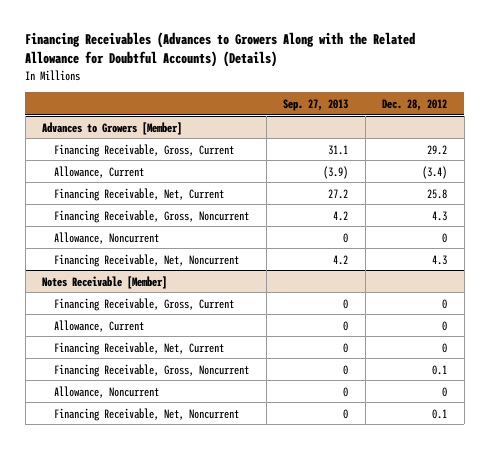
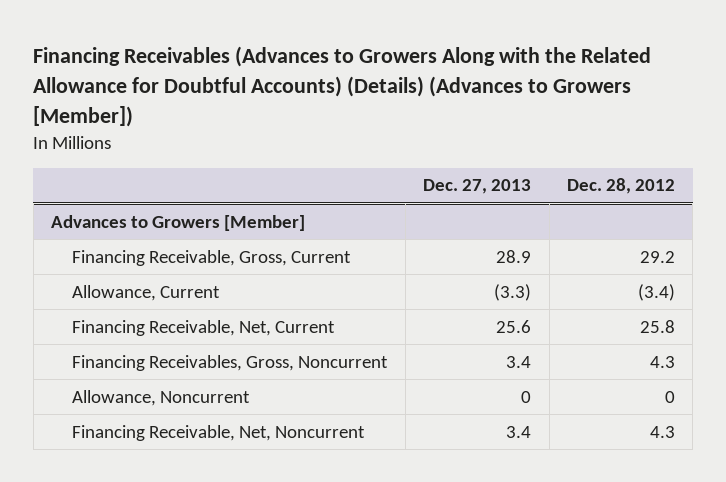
[25,32,416,68] Financing Receivables (Advances to Growers Along with the Related Allowance for Doubtful Accounts) (Details) -> [33,46,652,127] Financing Receivables (Advances to Growers Along with the Related Allowance for Doubtful Accounts) (Details) (Advances to Growers [Member])
[283,98,349,111] Sep. 27, 2013 -> none
none -> [423,179,532,195] Dec. 27, 2013
[54,209,250,223] Financing Receivable, Gross, Noncurrent -> [72,354,389,371] Financing Receivables, Gross, Noncurrent
[42,275,168,289] Notes Receivable [Member] -> none
[54,297,235,311] Financing Receivable, Gross, Current -> none
[54,319,145,332] Allowance, Current -> none
[54,341,225,355] Financing Receivable, Net, Current -> none
[54,363,250,377] Financing Receivable, Gross, Noncurrent -> none
[54,385,160,398] Allowance, Noncurrent -> none
[54,407,240,421] Financing Receivable, Net, Noncurrent -> none

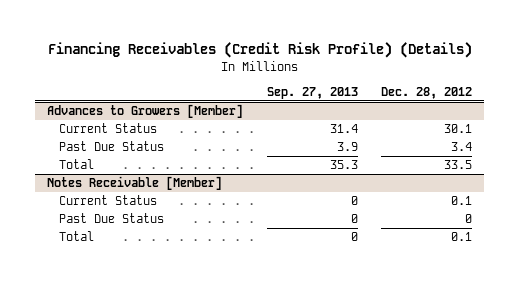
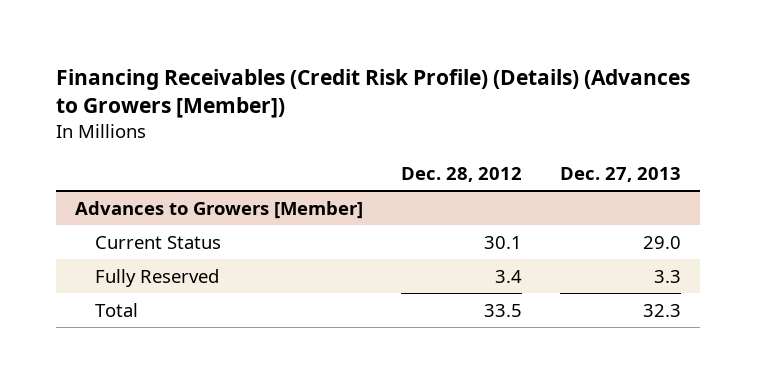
[47,42,472,59] Financing Receivables (Credit Risk Profile) (Details) -> [56,68,691,119] Financing Receivables (Credit Risk Profile) (Details) (Advances to Growers [Member])
[266,87,358,100] Sep. 27, 2013 -> none
none -> [560,166,682,182] Dec. 27, 2013
[58,141,164,152] Past Due Status -> [94,268,219,287] Fully Reserved
[47,176,223,191] Notes Receivable [Member] -> none
[58,195,157,206] Current Status -> none
[58,213,164,224] Past Due Status -> none
[58,231,94,242] Total -> none

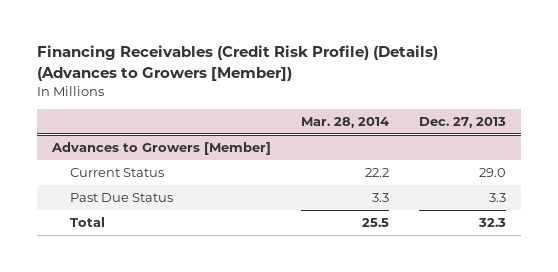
[401,166,523,182] Dec. 28, 2012 -> none
none -> [300,116,389,128] Mar. 28, 2014
[94,268,219,287] Fully Reserved -> [70,193,174,203] Past Due Status

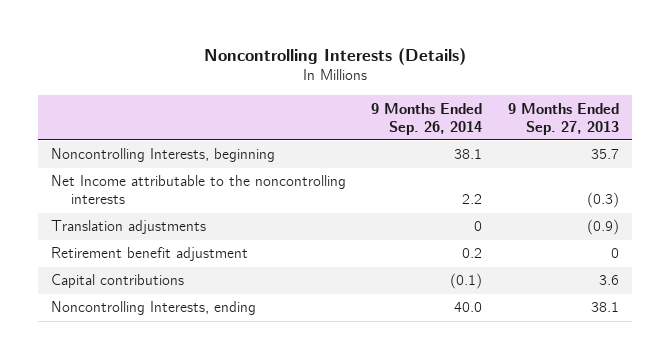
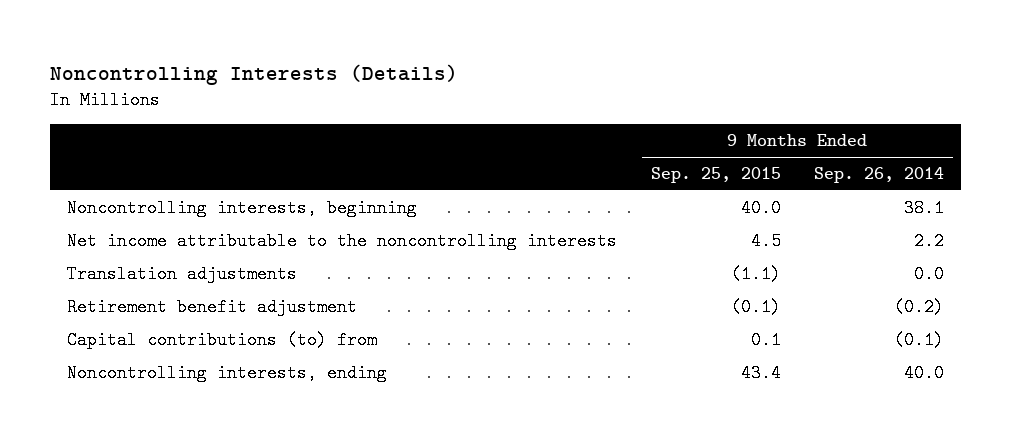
[508,102,620,135] 9 Months Ended Sep. 27, 2013 -> none
none -> [650,167,781,184] Sep. 25, 2015
[50,148,275,163] Noncontrolling Interests, beginning -> [67,199,418,218] Noncontrolling interests, beginning
[50,175,346,205] Net Income attributable to the noncontrolling interests -> [67,232,618,251] Net income attributable to the noncontrolling interests
[474,221,483,232] 0 -> [914,265,945,284] 0.0
[462,248,483,259] 0.2 -> [894,298,945,317] (0.2)
[50,274,184,289] Capital contributions -> [67,331,378,350] Capital contributions (to) from
[50,301,256,316] Noncontrolling Interests, ending -> [67,364,388,383] Noncontrolling interests, ending

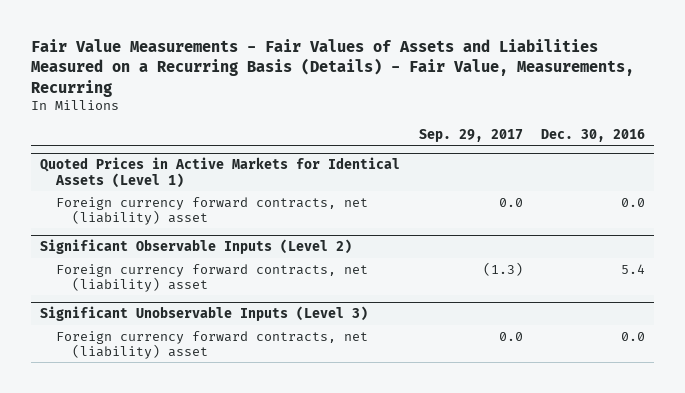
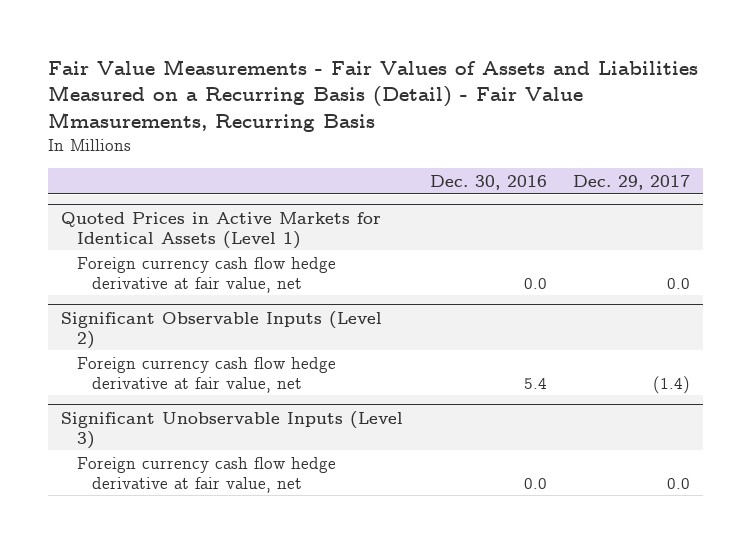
[31,38,635,97] Fair Value Measurements - Fair Values of Assets and Liabilities Measured on a Recurring Basis (Details) - Fair Value, Measurements, Recurring -> [48,58,699,133] Fair Value Measurements - Fair Values of Assets and Liabilities Measured on a Recurring Basis (Detail) - Fair Value Mmasurements, Recurring Basis
[418,128,523,142] Sep. 29, 2017 -> none
none -> [573,175,691,191] Dec. 29, 2017
[56,196,369,225] Foreign currency forward contracts, net (liability) asset -> [76,256,336,293] Foreign currency cash flow hedge derivative at fair value, net
[56,263,369,292] Foreign currency forward contracts, net (liability) asset -> [76,356,336,393] Foreign currency cash flow hedge derivative at fair value, net
[56,330,369,359] Foreign currency forward contracts, net (liability) asset -> [76,456,336,493] Foreign currency cash flow hedge derivative at fair value, net

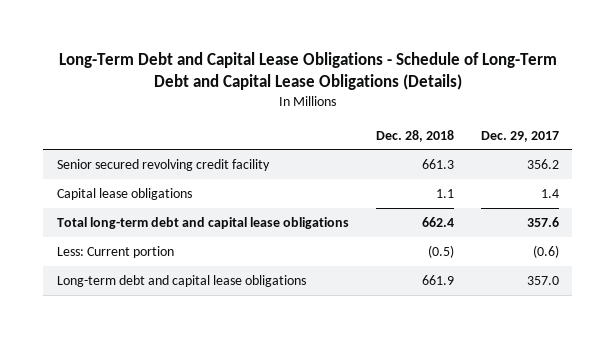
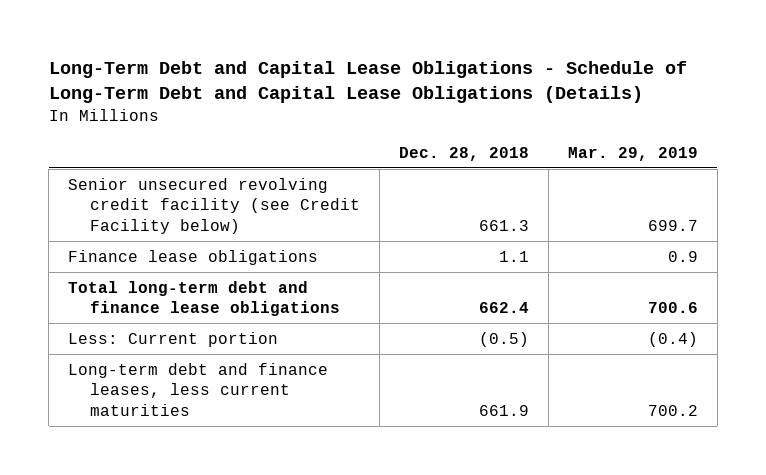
[480,130,559,142] Dec. 29, 2017 -> none
none -> [567,146,698,161] Mar. 29, 2019
[56,158,270,171] Senior secured revolving credit facility -> [68,177,360,235] Senior unsecured revolving credit facility (see Credit Facility below)
[56,187,192,200] Capital lease obligations -> [68,249,319,265] Finance lease obligations
[56,216,349,229] Total long-term debt and capital lease obligations -> [68,280,340,317] Total long-term debt and finance lease obligations
[56,274,306,287] Long-term debt and capital lease obligations -> [68,362,329,417] Long-term debt and finance leases, less current maturities

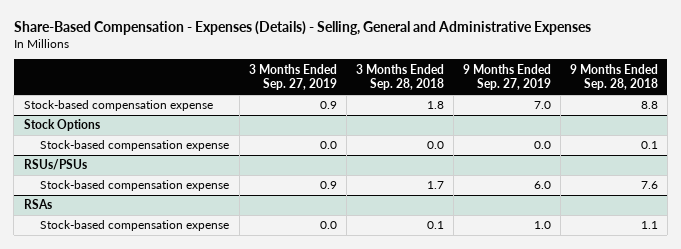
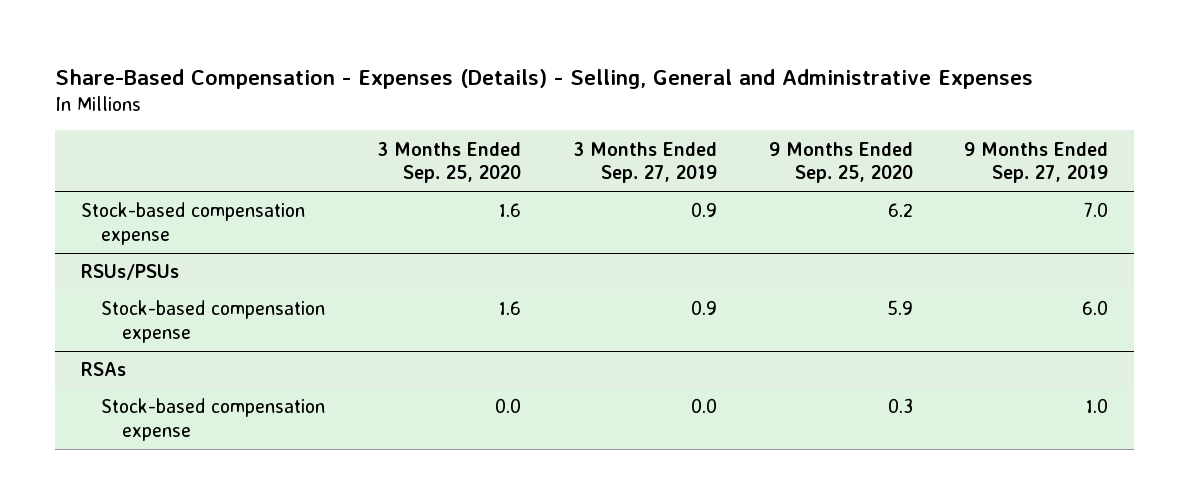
[355,63,444,91] 3 Months Ended Sep. 28, 2018 -> none
[569,63,658,91] 9 Months Ended Sep. 28, 2018 -> none
none -> [377,141,522,184] 3 Months Ended Sep. 25, 2020
none -> [768,141,913,184] 9 Months Ended Sep. 25, 2020
[23,119,100,132] Stock Options -> none
[40,140,230,152] Stock-based compensation expense -> none

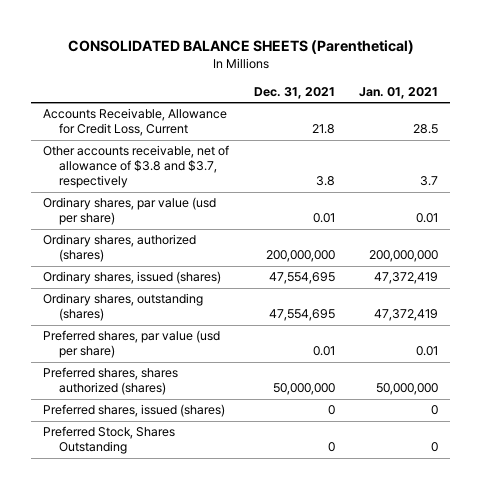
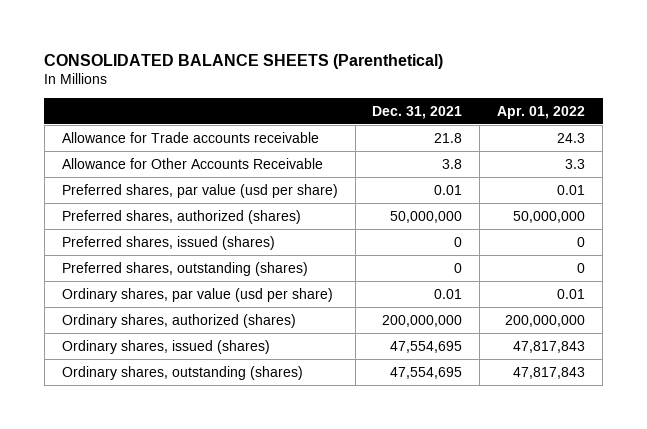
[358,86,438,99] Jan. 01, 2021 -> none
none -> [497,105,586,119] Apr. 01, 2022
[43,145,230,189] Other accounts receivable, net of allowance of $3.8 and $3.7, respectively -> none
[43,108,228,137] Accounts Receivable, Allowance for Credit Loss, Current -> [61,131,319,143] Allowance for Trade accounts receivable
none -> [61,157,323,169] Allowance for Other Accounts Receivable
[43,330,221,359] Preferred shares, par value (usd per share) -> [61,183,338,198] Preferred shares, par value (usd per share)
none -> [61,209,301,224] Preferred shares, authorized (shares)
[43,404,226,418] Preferred shares, issued (shares) -> [61,235,275,250] Preferred shares, issued (shares)
none -> [61,261,308,276] Preferred shares, outstanding (shares)
[43,367,179,396] Preferred shares, shares authorized (shares) -> none
[43,426,176,455] Preferred Stock, Shares Outstanding -> none

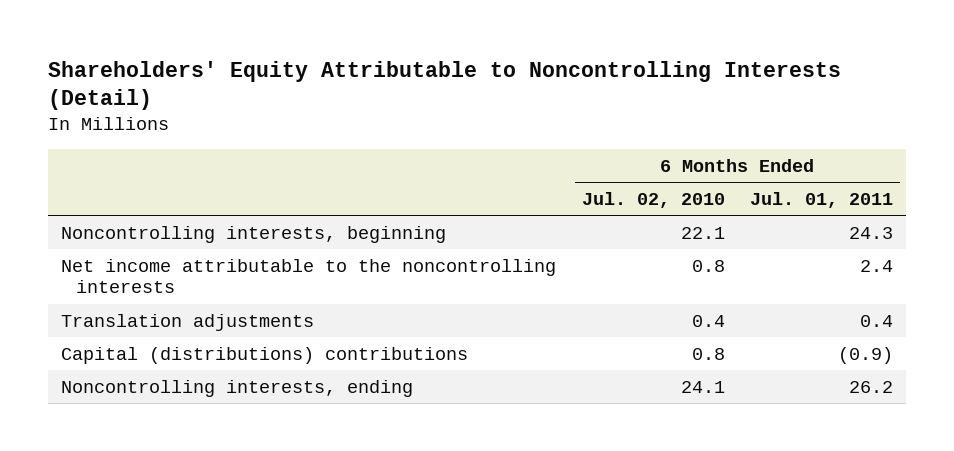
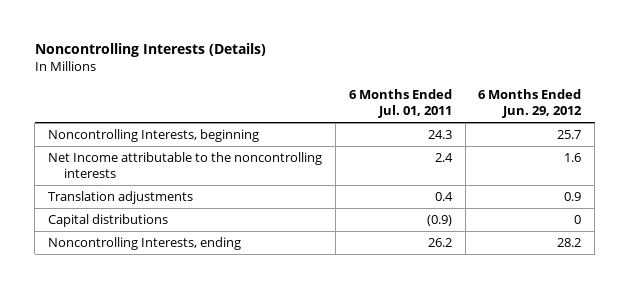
[48,60,842,111] Shareholders' Equity Attributable to Noncontrolling Interests (Detail) -> [34,42,266,57] Noncontrolling Interests (Details)
[581,191,725,208] Jul. 02, 2010 -> none
none -> [478,89,583,118] 6 Months Ended Jun. 29, 2012
[60,225,446,243] Noncontrolling interests, beginning -> [48,129,260,143] Noncontrolling Interests, beginning
[60,258,556,294] Net income attributable to the noncontrolling interests -> [48,152,323,178] Net Income attributable to the noncontrolling interests
[60,346,468,364] Capital (distributions) contributions -> [48,214,169,228] Capital distributions
[60,379,413,397] Noncontrolling interests, ending -> [48,237,242,251] Noncontrolling Interests, ending

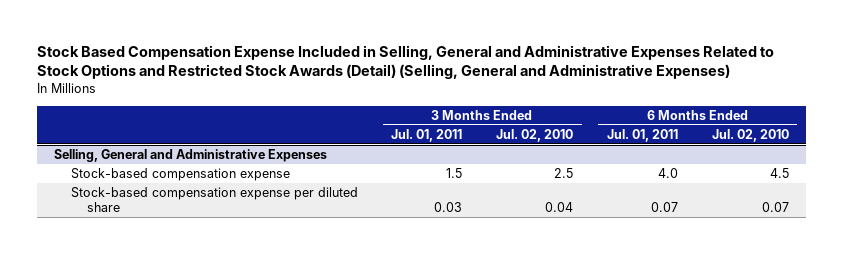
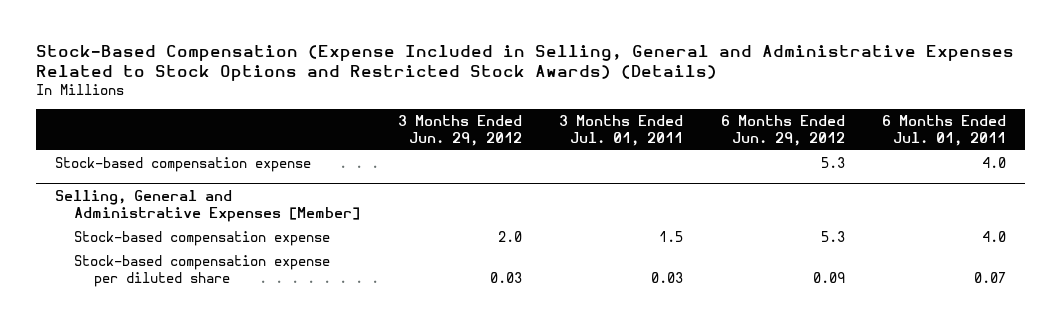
[37,44,775,80] Stock Based Compensation Expense Included in Selling, General and Administrative Expenses Related to Stock Options and Restricted Stock Awards (Detail) (Selling, General and Administrative Expenses) -> [35,44,1014,82] Stock-Based Compensation (Expense Included in Selling, General and Administrative Expenses Related to Stock Options and Restricted Stock Awards) (Details)
[496,128,574,142] Jul. 02, 2010 -> none
[711,128,789,142] Jul. 02, 2010 -> none
none -> [397,114,522,146] 3 Months Ended Jun. 29, 2012
none -> [720,114,845,146] 6 Months Ended Jun. 29, 2012
none -> [54,157,311,173] Stock-based compensation expense
[54,148,328,162] Selling, General and Administrative Expenses -> [54,189,361,222] Selling, General and Administrative Expenses [Member]

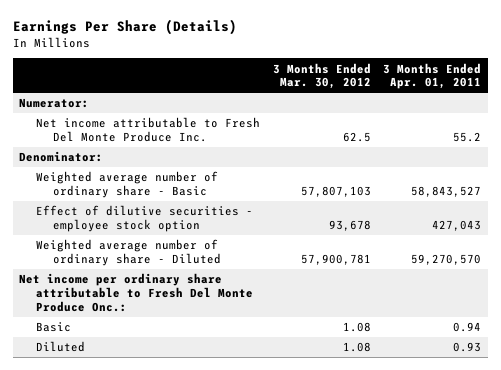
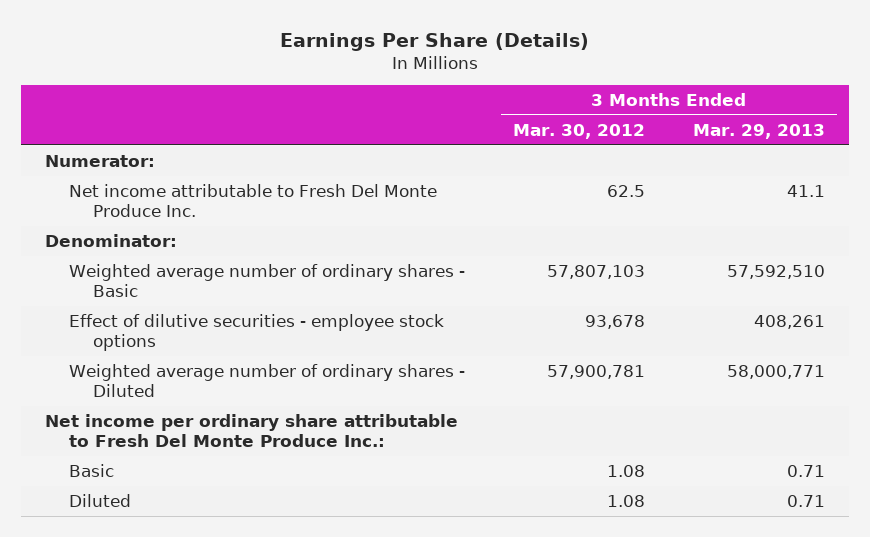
[383,62,482,90] 3 Months Ended Apr. 01, 2011 -> none
none -> [692,123,825,139] Mar. 29, 2013
[36,171,219,198] Weighted average number of ordinary share - Basic -> [69,263,466,298] Weighted average number of ordinary shares - Basic
[36,205,254,232] Effect of dilutive securities - employee stock option -> [69,313,445,352] Effect of dilutive securities - employee stock options
[36,239,222,266] Weighted average number of ordinary share - Diluted -> [69,363,466,398] Weighted average number of ordinary shares - Diluted
[19,273,254,312] Net income per ordinary share attributable to Fresh Del Monte Produce Onc.: -> [45,413,459,448] Net income per ordinary share attributable to Fresh Del Monte Produce Inc.:

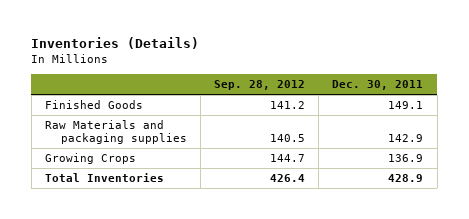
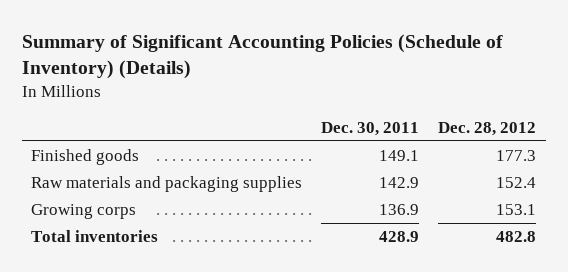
[31,37,200,50] Inventories (Details) -> [21,33,503,80] Summary of Significant Accounting Policies (Schedule of Inventory) (Details)
[214,80,306,91] Sep. 28, 2012 -> none
none -> [438,121,537,136] Dec. 28, 2012
[45,100,144,110] Finished Goods -> [31,149,140,166] Finished goods
[45,120,187,144] Raw Materials and packaging supplies -> [31,176,303,193] Raw materials and packaging supplies
[45,153,137,165] Growing Crops -> [31,204,137,220] Growing corps
[45,173,165,183] Total Inventories -> [31,230,159,243] Total inventories

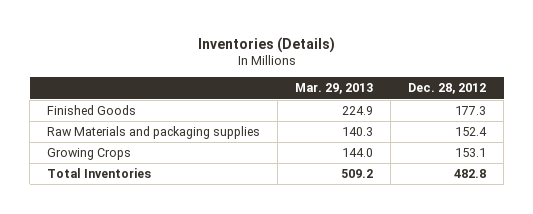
[21,33,503,80] Summary of Significant Accounting Policies (Schedule of Inventory) (Details) -> [197,36,335,53] Inventories (Details)
[321,121,420,136] Dec. 30, 2011 -> none
none -> [295,83,374,95] Mar. 29, 2013
[31,149,140,166] Finished goods -> [47,105,137,116] Finished Goods
[31,176,303,193] Raw materials and packaging supplies -> [47,126,261,140] Raw Materials and packaging supplies
[31,204,137,220] Growing corps -> [47,148,132,161] Growing Crops
[31,230,159,243] Total inventories -> [47,168,152,179] Total Inventories

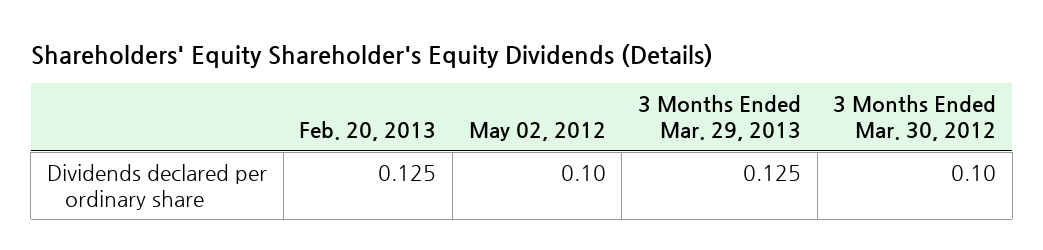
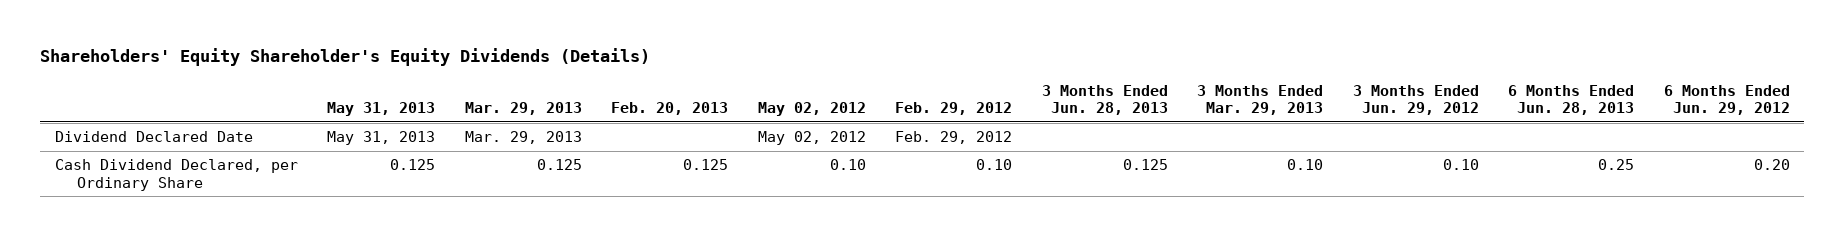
[833,95,997,142] 3 Months Ended Mar. 30, 2012 -> none
none -> [327,102,436,117] May 31, 2013
none -> [464,102,582,116] Mar. 29, 2013
none -> [895,102,1013,116] Feb. 29, 2012
none -> [1041,84,1168,116] 3 Months Ended Jun. 28, 2013
none -> [1352,84,1479,116] 3 Months Ended Jun. 29, 2012
none -> [1508,84,1635,116] 6 Months Ended Jun. 28, 2013
none -> [1663,84,1790,116] 6 Months Ended Jun. 29, 2012
none -> [54,130,253,142] Dividend Declared Date
[47,163,268,210] Dividends declared per ordinary share -> [54,158,298,191] Cash Dividend Declared, per Ordinary Share
[742,164,801,181] 0.125 -> [1287,158,1324,170] 0.10

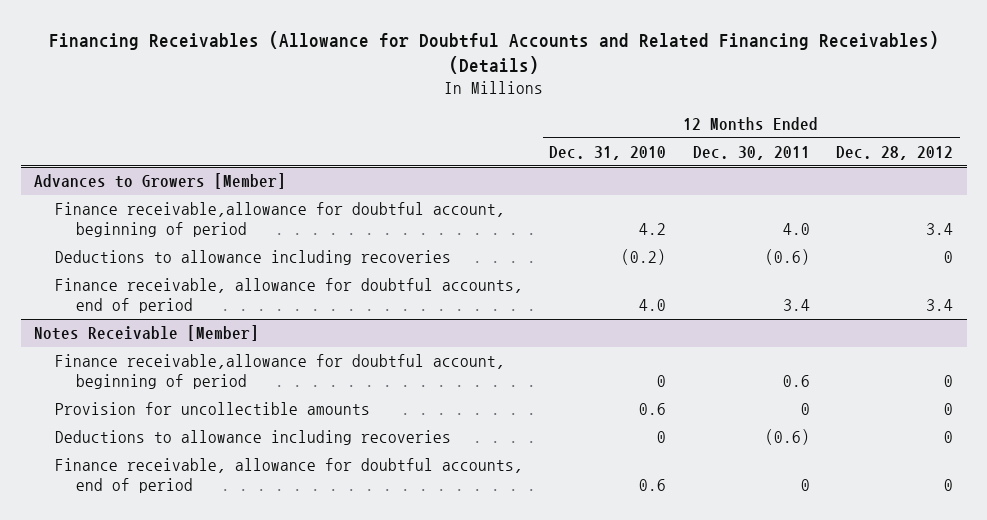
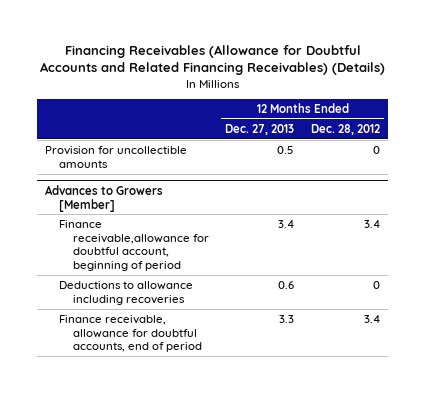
[549,145,667,160] Dec. 31, 2010 -> none
[692,145,810,160] Dec. 30, 2011 -> none
none -> [225,123,295,135] Dec. 27, 2013
none -> [45,145,188,168] Provision for uncollectible amounts
[33,325,259,342] Notes Receivable [Member] -> none
[54,354,505,389] Finance receivable,allowance for doubtful account, beginning of period -> none
[54,402,370,416] Provision for uncollectible amounts -> none
[54,430,451,446] Deductions to allowance including recoveries -> none
[54,458,523,493] Finance receivable, allowance for doubtful accounts, end of period -> none

